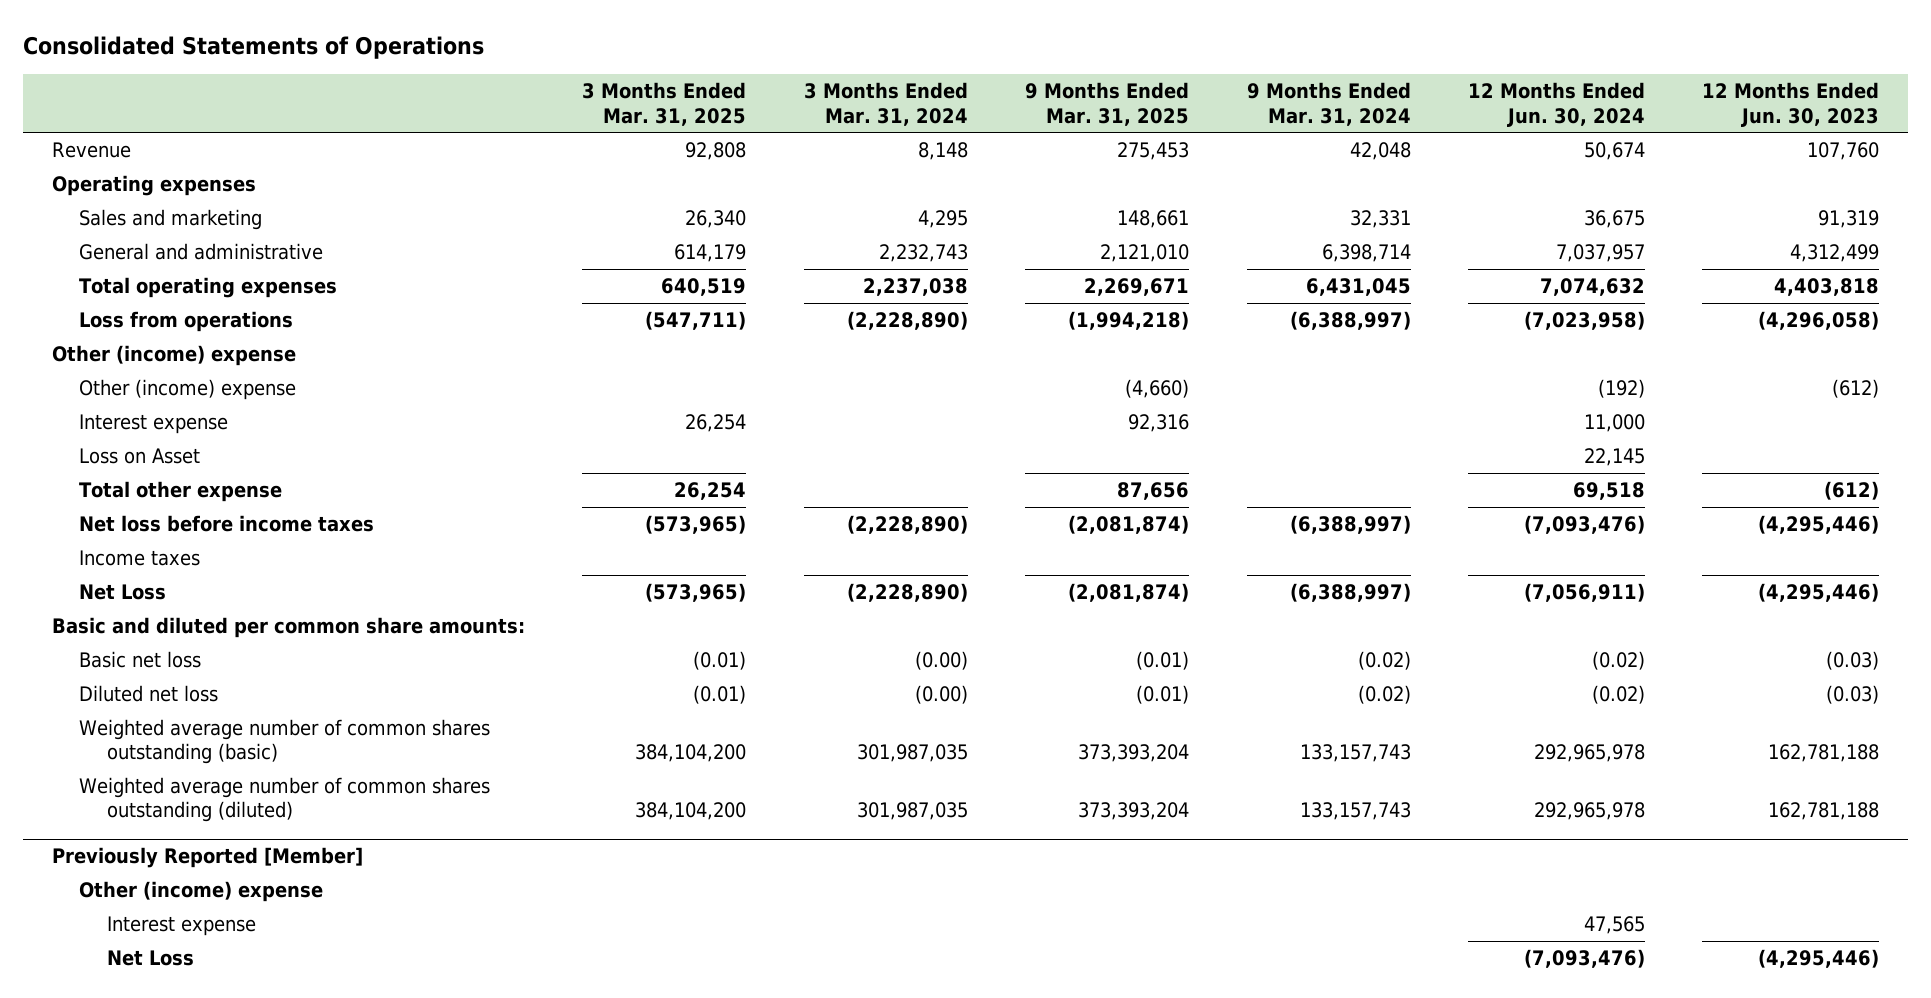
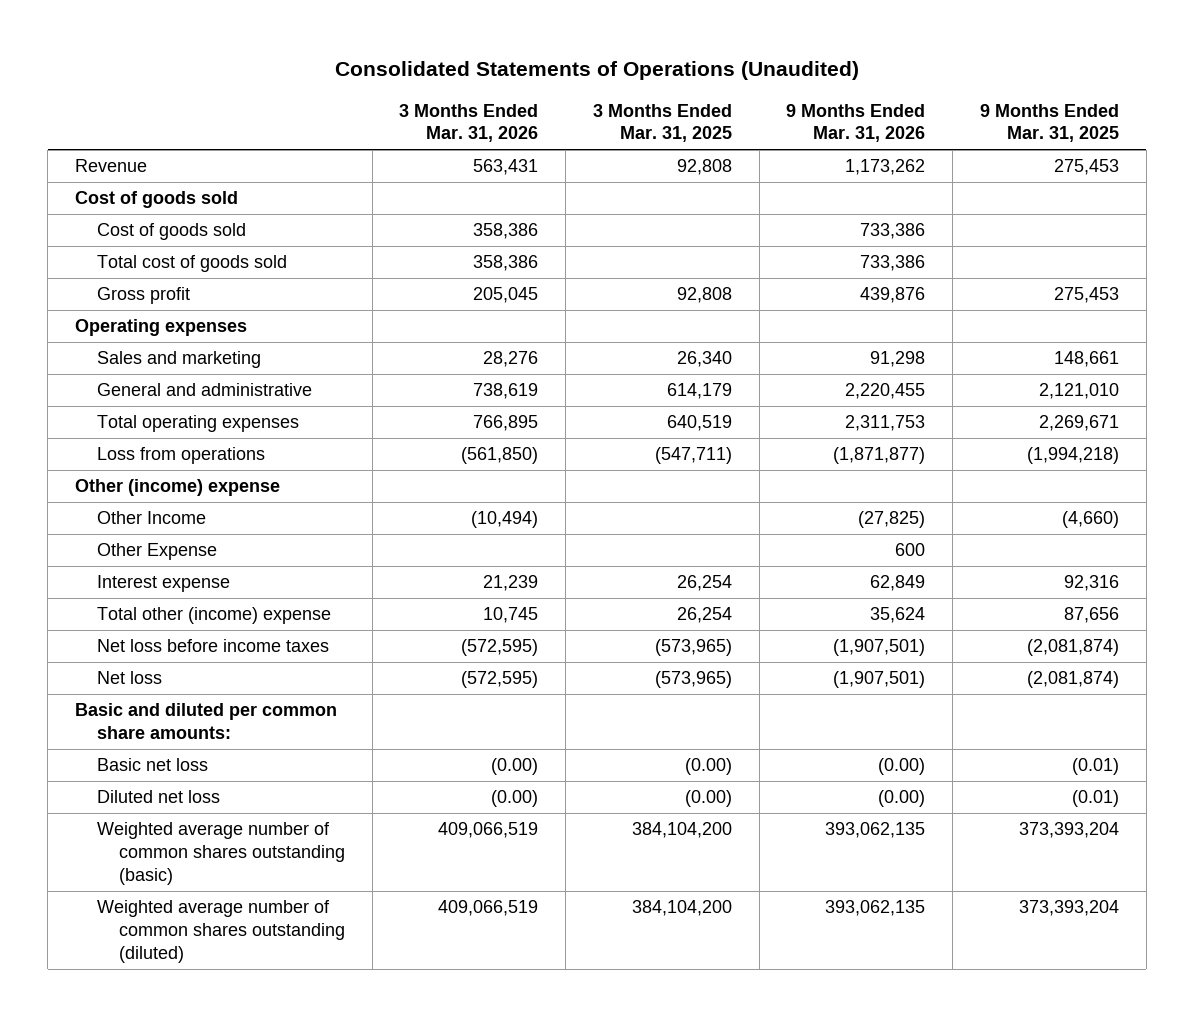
[23,36,485,60] Consolidated Statements of Operations -> [334,61,859,81] Consolidated Statements of Operations (Unaudited)
[803,82,968,126] 3 Months Ended Mar. 31, 2024 -> none
[1246,82,1411,126] 9 Months Ended Mar. 31, 2024 -> none
[1467,82,1645,127] 12 Months Ended Jun. 30, 2024 -> none
[1702,82,1880,127] 12 Months Ended Jun. 30, 2023 -> none
none -> [399,103,539,143] 3 Months Ended Mar. 31, 2026
none -> [786,103,926,143] 9 Months Ended Mar. 31, 2026
none -> [74,191,238,209] Cost of goods sold
none -> [96,223,246,241] Cost of goods sold
none -> [96,255,287,273] Total cost of goods sold
none -> [96,287,190,305] Gross profit
[79,379,297,401] Other (income) expense -> [96,511,206,525] Other Income
none -> [96,543,217,561] Other Expense
[79,448,201,465] Loss on Asset -> none
[79,481,283,503] Total other expense -> [96,607,331,625] Total other (income) expense
[79,550,201,567] Income taxes -> none
[79,584,167,601] Net Loss -> [96,671,162,685] Net loss
[693,651,747,671] (0.01) -> [684,758,732,776] (0.00)
[693,685,747,705] (0.01) -> [684,790,732,808] (0.00)
[52,847,364,869] Previously Reported [Member] -> none
[79,881,324,903] Other (income) expense -> none
[106,916,256,937] Interest expense -> none
[106,950,194,967] Net Loss -> none

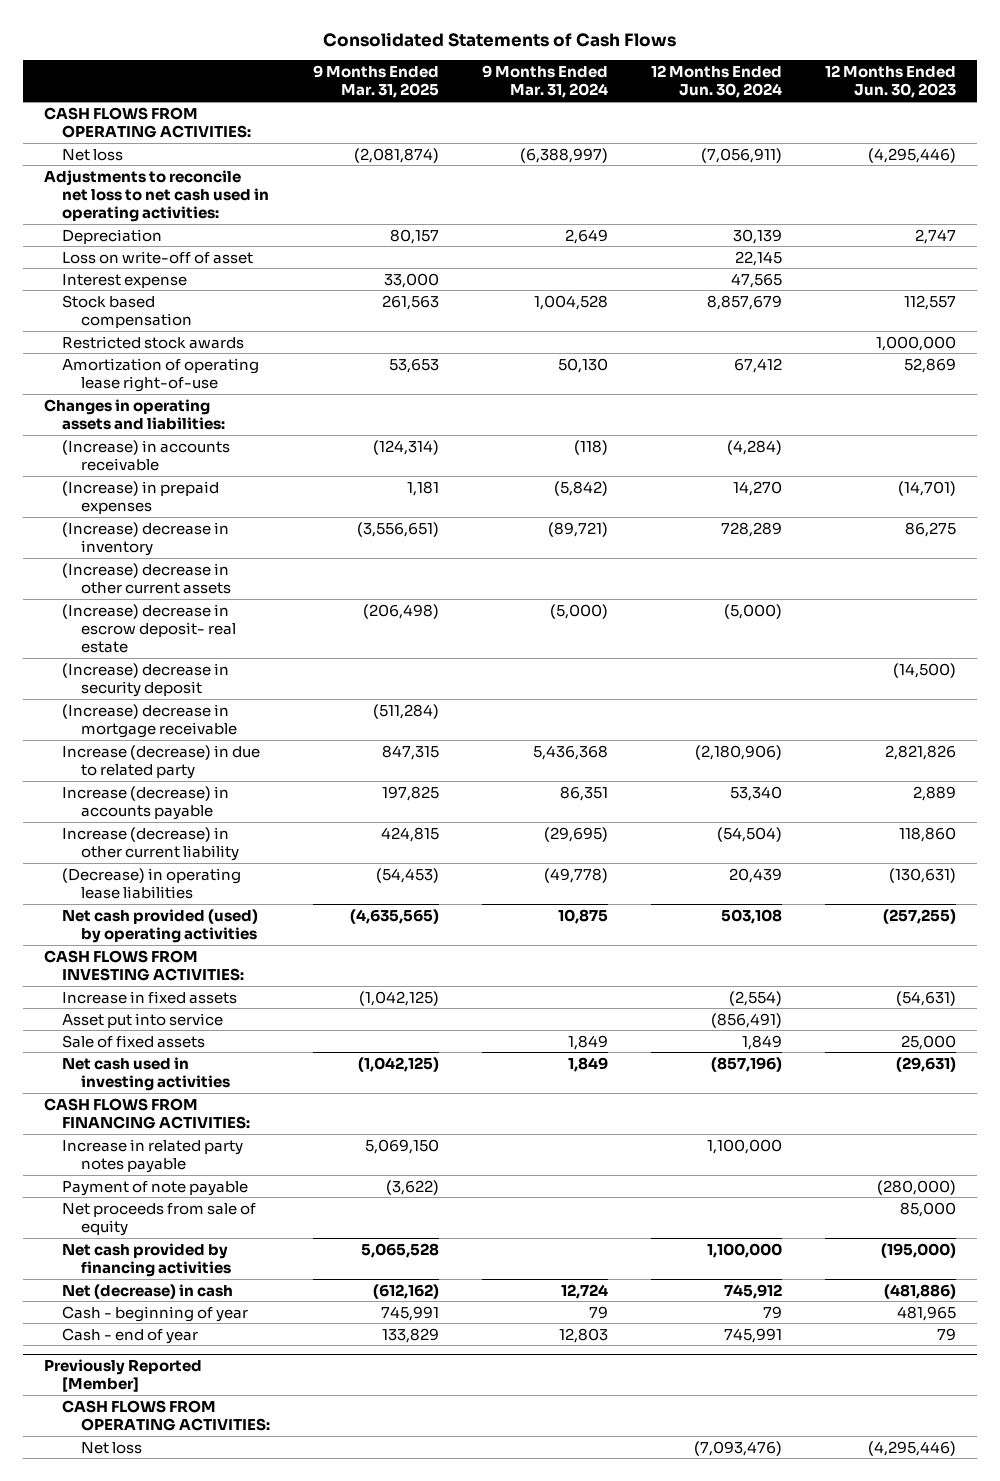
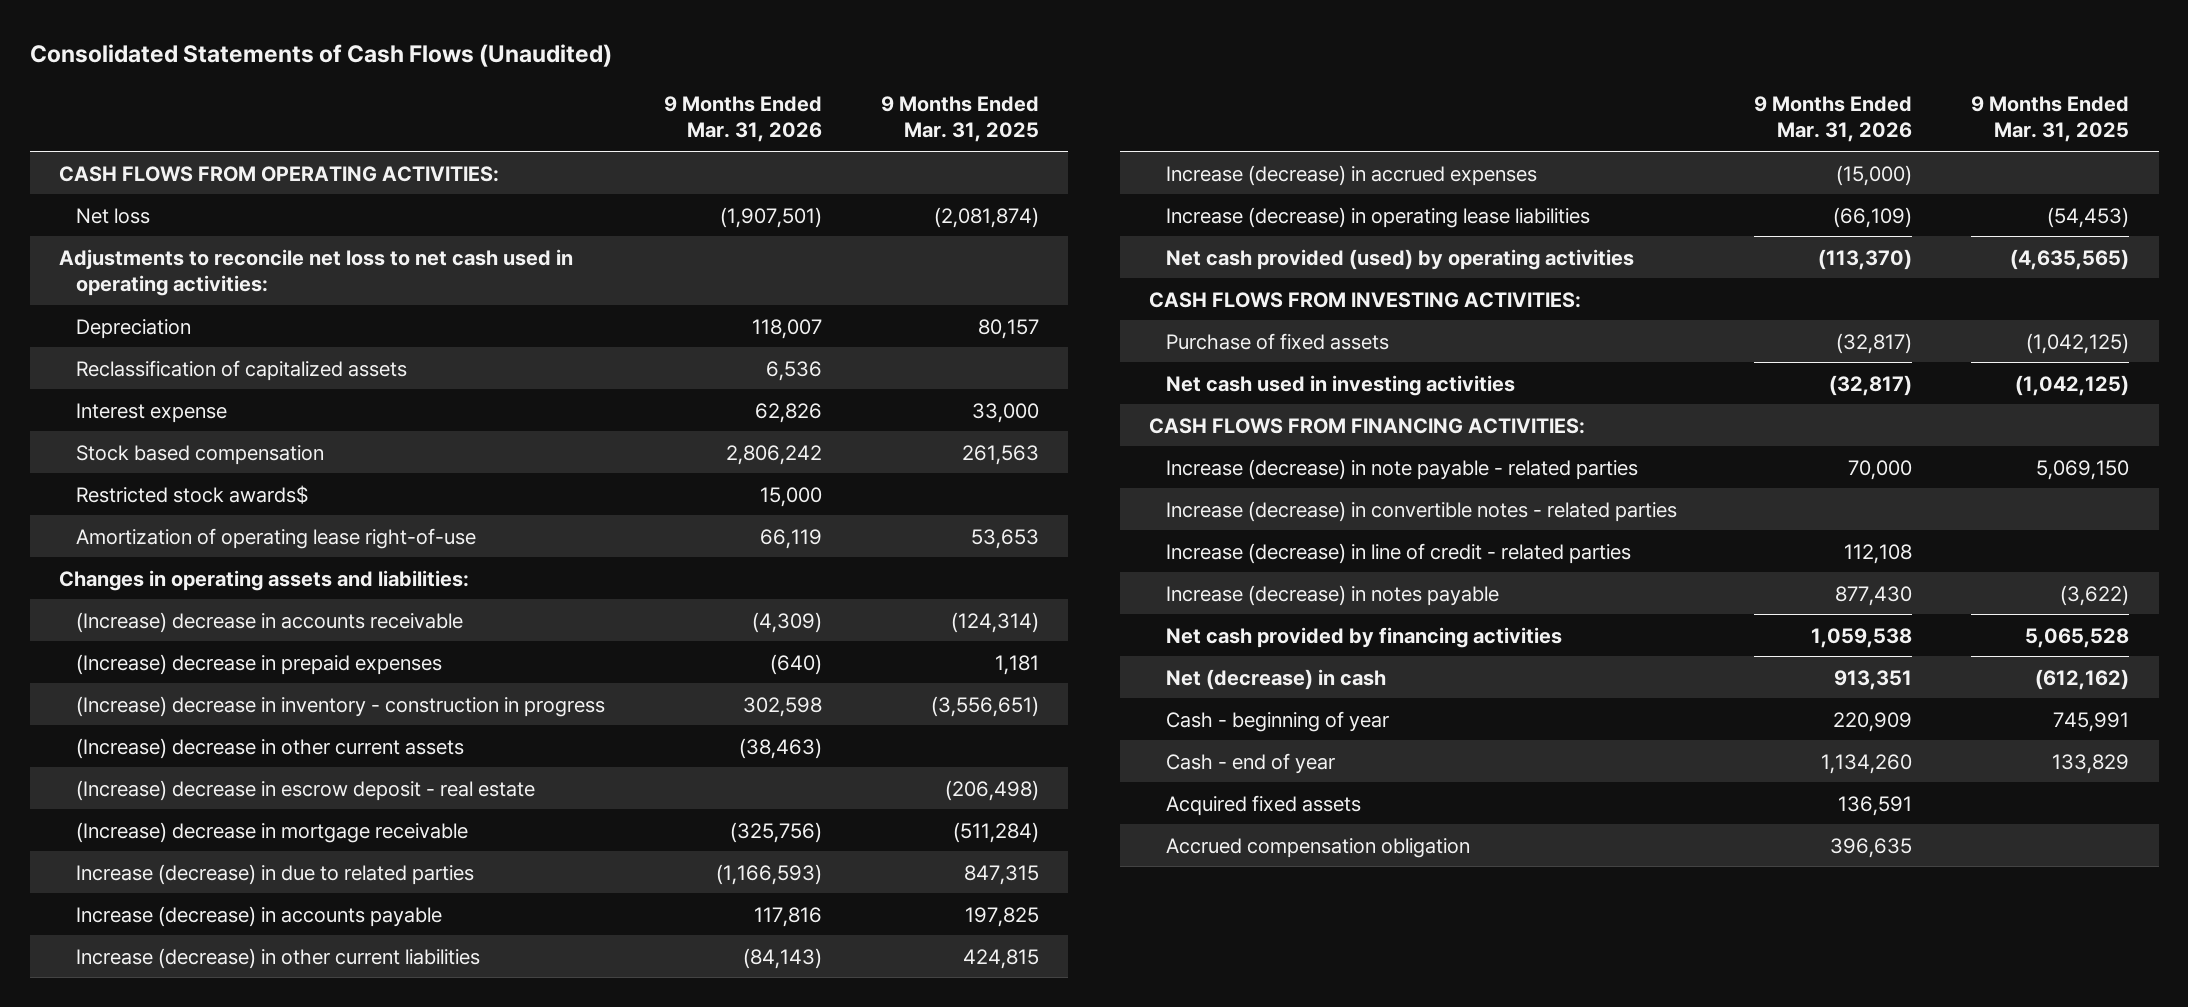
[322,31,676,47] Consolidated Statements of Cash Flows -> [29,43,612,67] Consolidated Statements of Cash Flows (Unaudited)
[481,65,608,99] 9 Months Ended Mar. 31, 2024 -> none
[650,65,782,99] 12 Months Ended Jun. 30, 2024 -> none
[824,65,956,99] 12 Months Ended Jun. 30, 2023 -> none
none -> [663,95,822,143] 9 Months Ended Mar. 31, 2026
[62,250,254,264] Loss on write-off of asset -> none
none -> [75,359,407,381] Reclassification of capitalized assets
[62,335,245,349] Restricted stock awards -> [75,484,308,504] Restricted stock awards$
[62,439,231,471] (Increase) in accounts receivable -> [75,611,463,633] (Increase) decrease in accounts receivable
[62,480,220,514] (Increase) in prepaid expenses -> [75,653,442,675] (Increase) decrease in prepaid expenses
[62,521,230,556] (Increase) decrease in inventory -> [75,695,605,717] (Increase) decrease in inventory - construction in progress
[62,662,230,697] (Increase) decrease in security deposit -> none
[62,603,236,654] (Increase) decrease in escrow deposit- real estate -> [75,779,535,801] (Increase) decrease in escrow deposit - real estate
[62,744,261,779] Increase (decrease) in due to related party -> [75,863,474,885] Increase (decrease) in due to related parties
[62,826,239,861] Increase (decrease) in other current liability -> [75,947,480,969] Increase (decrease) in other current liabilities
none -> [1165,164,1537,186] Increase (decrease) in accrued expenses
[62,867,242,899] (Decrease) in operating lease liabilities -> [1165,206,1590,228] Increase (decrease) in operating lease liabilities
[62,1012,224,1028] Asset put into service -> none
[62,1034,206,1048] Sale of fixed assets -> none
[62,990,238,1004] Increase in fixed assets -> [1165,332,1389,350] Purchase of fixed assets
[62,1202,257,1236] Net proceeds from sale of equity -> none
[62,1138,244,1173] Increase in related party notes payable -> [1165,458,1638,480] Increase (decrease) in note payable - related parties
none -> [1165,500,1677,522] Increase (decrease) in convertible notes - related parties
none -> [1165,542,1631,564] Increase (decrease) in line of credit - related parties
[62,1180,249,1196] Payment of note payable -> [1165,584,1499,606] Increase (decrease) in notes payable
[44,1358,203,1393] Previously Reported [Member] -> none
[62,1399,270,1431] CASH FLOWS FROM OPERATING ACTIVITIES: -> none
[80,1441,142,1454] Net loss -> none
none -> [1165,794,1361,816] Acquired fixed assets
none -> [1165,837,1470,858] Accrued compensation obligation

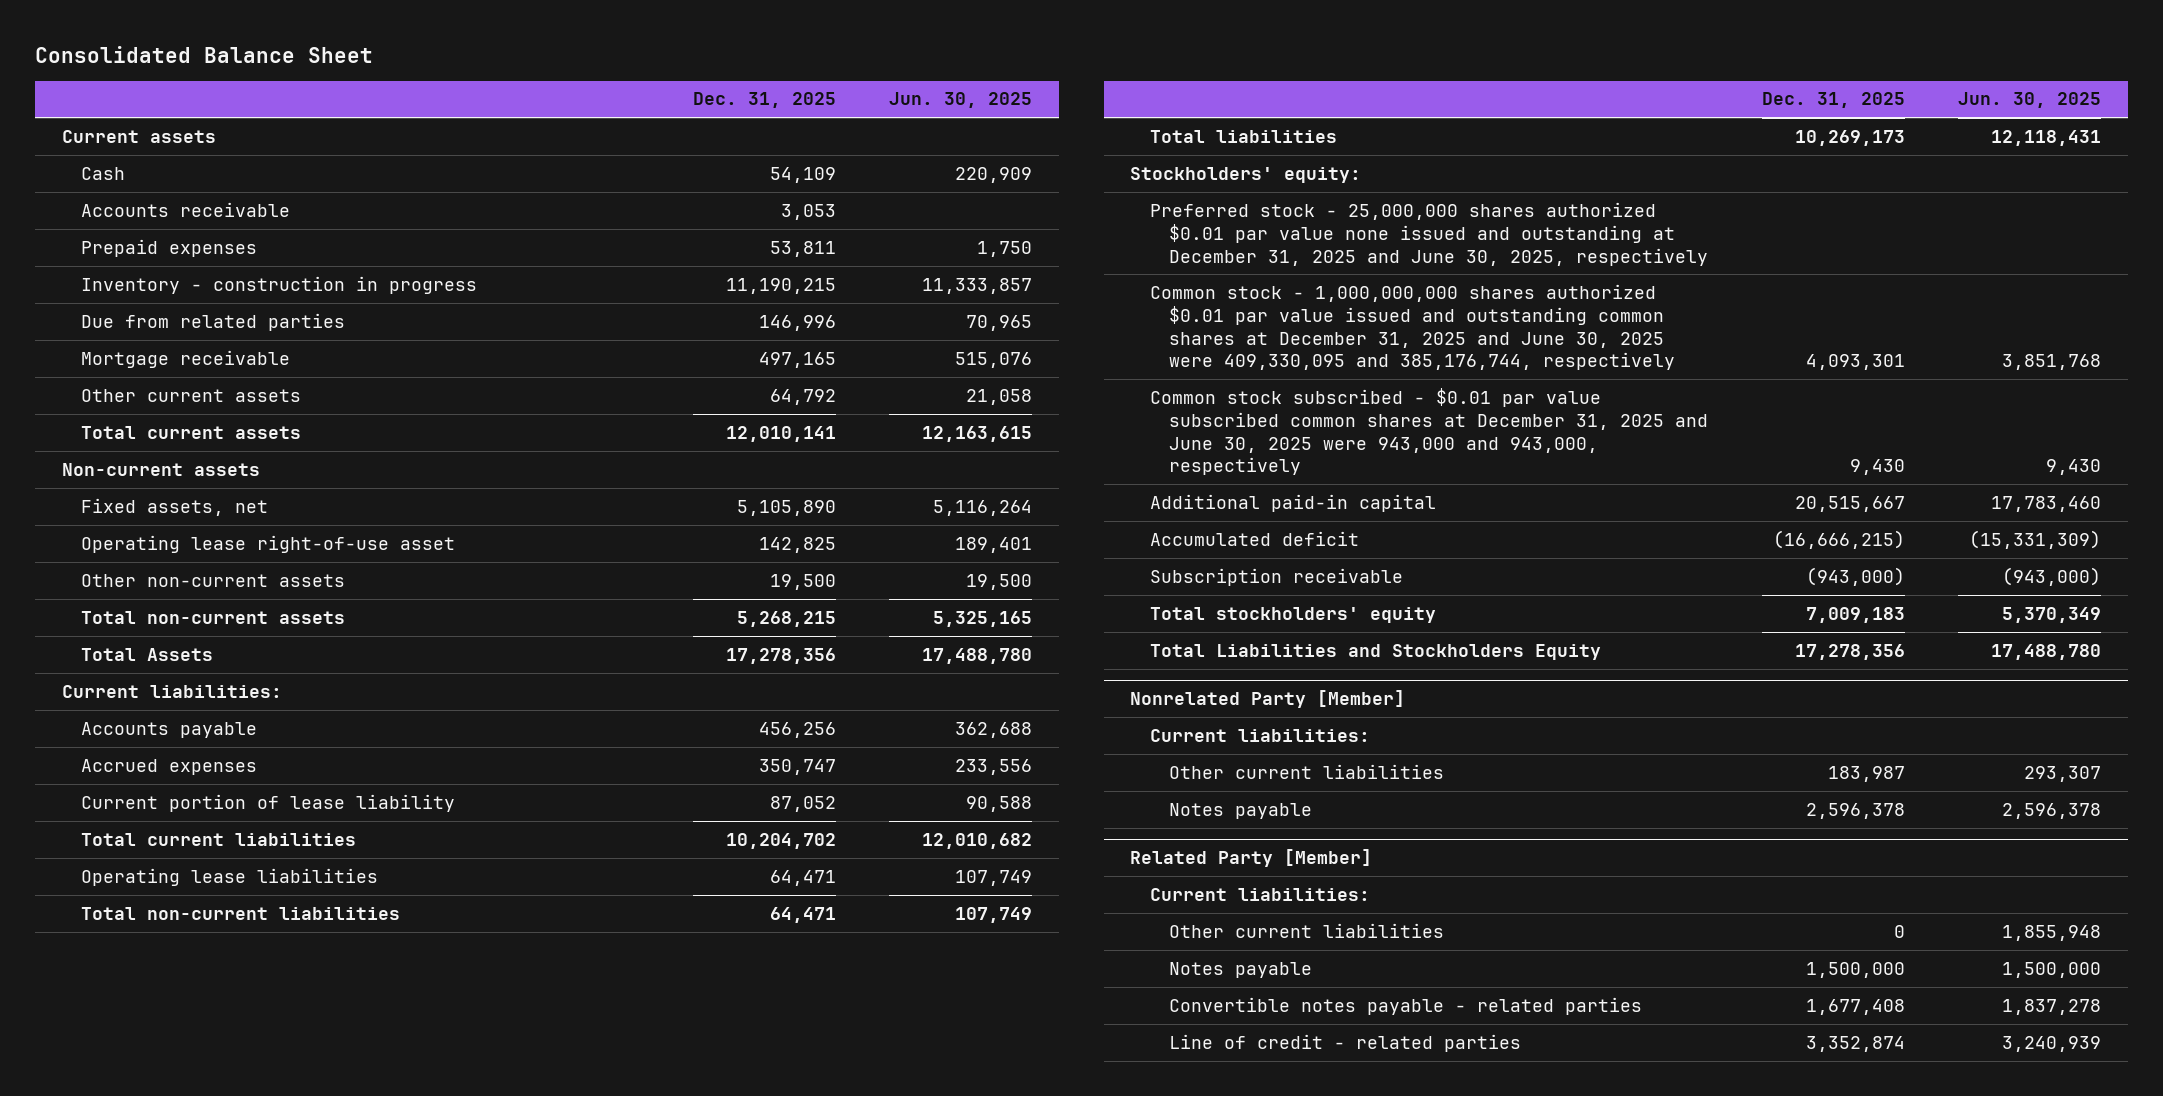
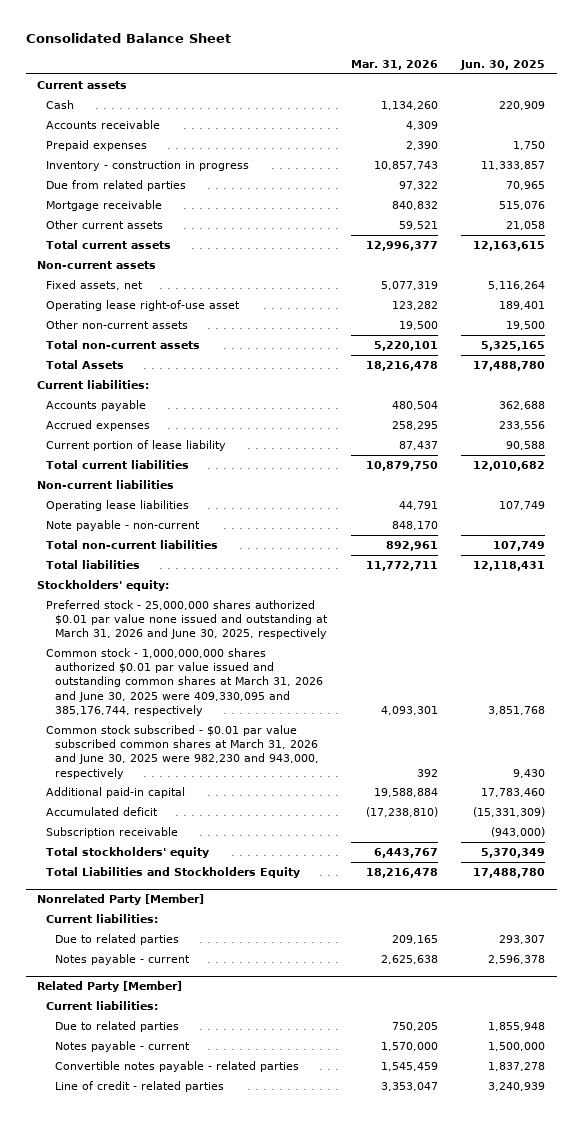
[692,92,836,109] Dec. 31, 2025 -> none
none -> [350,59,438,70] Mar. 31, 2026
none -> [37,479,175,489] Non-current liabilities
none -> [46,519,201,531] Note payable - non-current
[1149,201,1709,266] Preferred stock - 25,000,000 shares authorized $0.01 par value none issued and outstanding at December 31, 2025 and June 30, 2025, respectively -> [46,599,329,640] Preferred stock - 25,000,000 shares authorized $0.01 par value none issued and outstanding at March 31, 2026 and June 30, 2025, respectively
[1149,283,1676,371] Common stock - 1,000,000,000 shares authorized $0.01 par value issued and outstanding common shares at December 31, 2025 and June 30, 2025 were 409,330,095 and 385,176,744, respectively -> [46,647,324,716] Common stock - 1,000,000,000 shares authorized $0.01 par value issued and outstanding common shares at March 31, 2026 and June 30, 2025 were 409,330,095 and 385,176,744, respectively
[1149,387,1709,476] Common stock subscribed - $0.01 par value subscribed common shares at December 31, 2025 and June 30, 2025 were 943,000 and 943,000, respectively -> [46,724,320,779] Common stock subscribed - $0.01 par value subscribed common shares at March 31, 2026 and June 30, 2025 were 982,230 and 943,000, respectively
[1169,763,1445,779] Other current liabilities -> [55,933,180,945] Due to related parties
[1169,802,1313,819] Notes payable -> [55,953,191,965] Notes payable - current
[1169,922,1445,938] Other current liabilities -> [55,1020,180,1032] Due to related parties
[1169,961,1313,978] Notes payable -> [55,1040,191,1052] Notes payable - current

